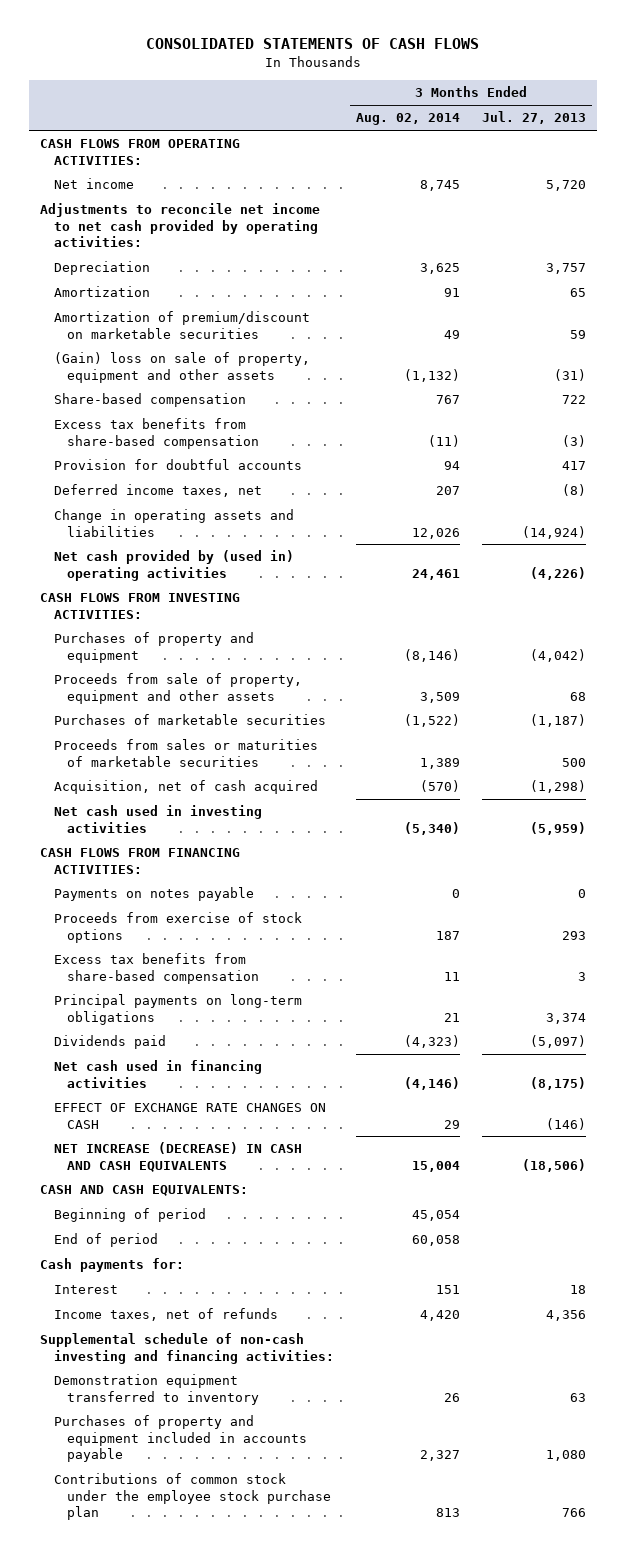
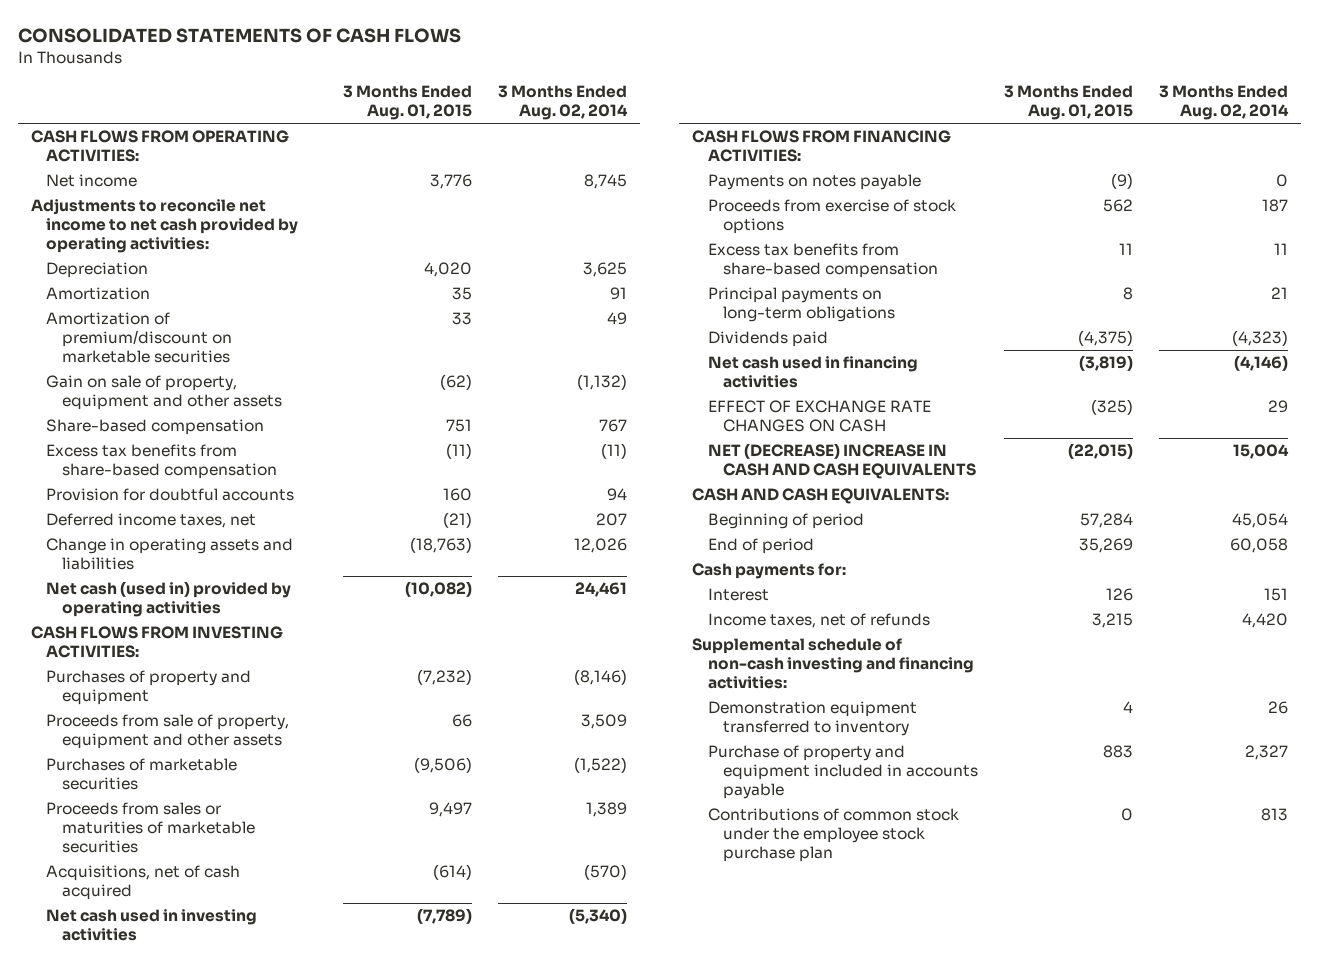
[481,111,586,125] Jul. 27, 2013 -> none
none -> [342,85,472,121] 3 Months Ended Aug. 01, 2015
[53,352,310,383] (Gain) loss on sale of property, equipment and other assets -> [46,375,282,411] Gain on sale of property, equipment and other assets
[53,550,294,581] Net cash provided by (used in) operating activities -> [46,581,292,618] Net cash (used in) provided by operating activities
[53,780,318,795] Acquisition, net of cash acquired -> [46,865,241,901] Acquisitions, net of cash acquired
[53,1142,302,1172] NET INCREASE (DECREASE) IN CASH AND CASH EQUIVALENTS -> [707,443,976,480] NET (DECREASE) INCREASE IN CASH AND CASH EQUIVALENTS
[53,1415,307,1462] Purchases of property and equipment included in accounts payable -> [707,745,978,800] Purchase of property and equipment included in accounts payable

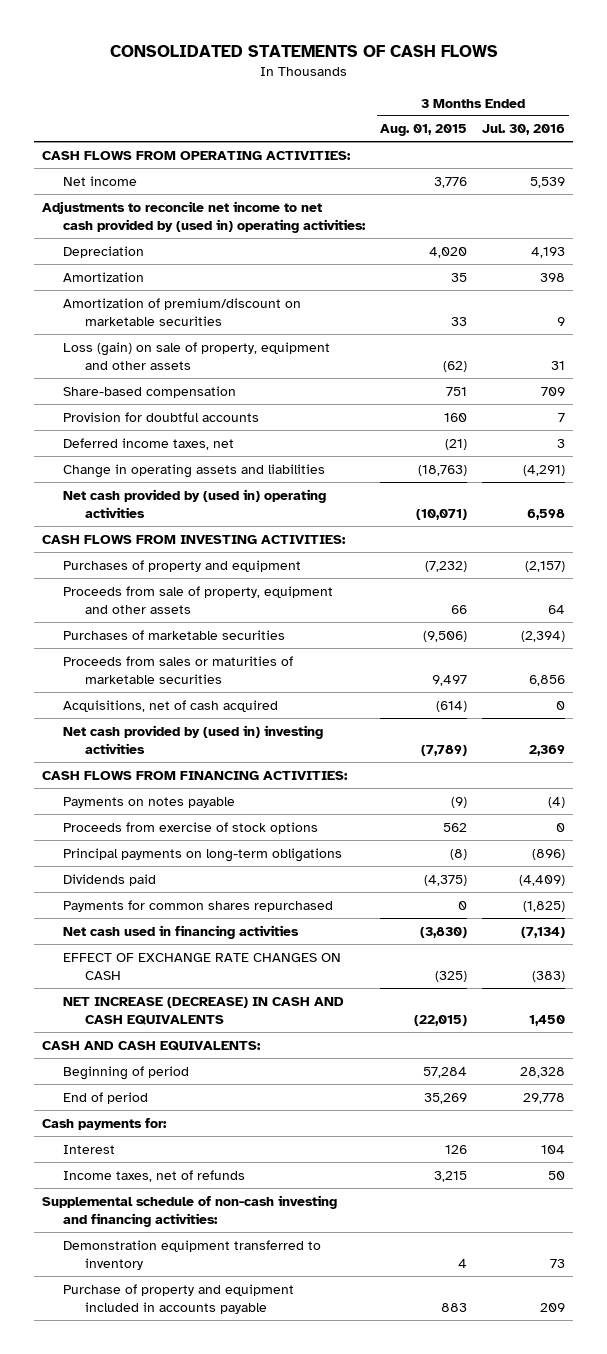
[497,85,628,121] 3 Months Ended Aug. 02, 2014 -> none
none -> [482,124,566,136] Jul. 30, 2016
[30,199,299,254] Adjustments to reconcile net income to net cash provided by operating activities: -> [41,200,367,233] Adjustments to reconcile net income to net cash provided by (used in) operating activities:
[46,375,282,411] Gain on sale of property, equipment and other assets -> [63,341,331,370] Loss (gain) on sale of property, equipment and other assets
[46,444,277,480] Excess tax benefits from share-based compensation -> none
[46,581,292,618] Net cash (used in) provided by operating activities -> [63,488,327,518] Net cash provided by (used in) operating activities
[404,581,472,598] (10,082) -> [416,508,468,520] (10,071)
[46,909,258,942] Net cash used in investing activities -> [63,724,324,754] Net cash provided by (used in) investing activities
[707,243,938,279] Excess tax benefits from share-based compensation -> none
[1123,287,1134,301] 8 -> [450,848,468,860] (8)
none -> [63,899,334,912] Payments for common shares repurchased
[1079,355,1134,372] (3,819) -> [420,926,468,938] (3,830)
[707,443,976,480] NET (DECREASE) INCREASE IN CASH AND CASH EQUIVALENTS -> [63,996,345,1025] NET INCREASE (DECREASE) IN CASH AND CASH EQUIVALENTS
[707,808,959,863] Contributions of common stock under the employee stock purchase plan -> none

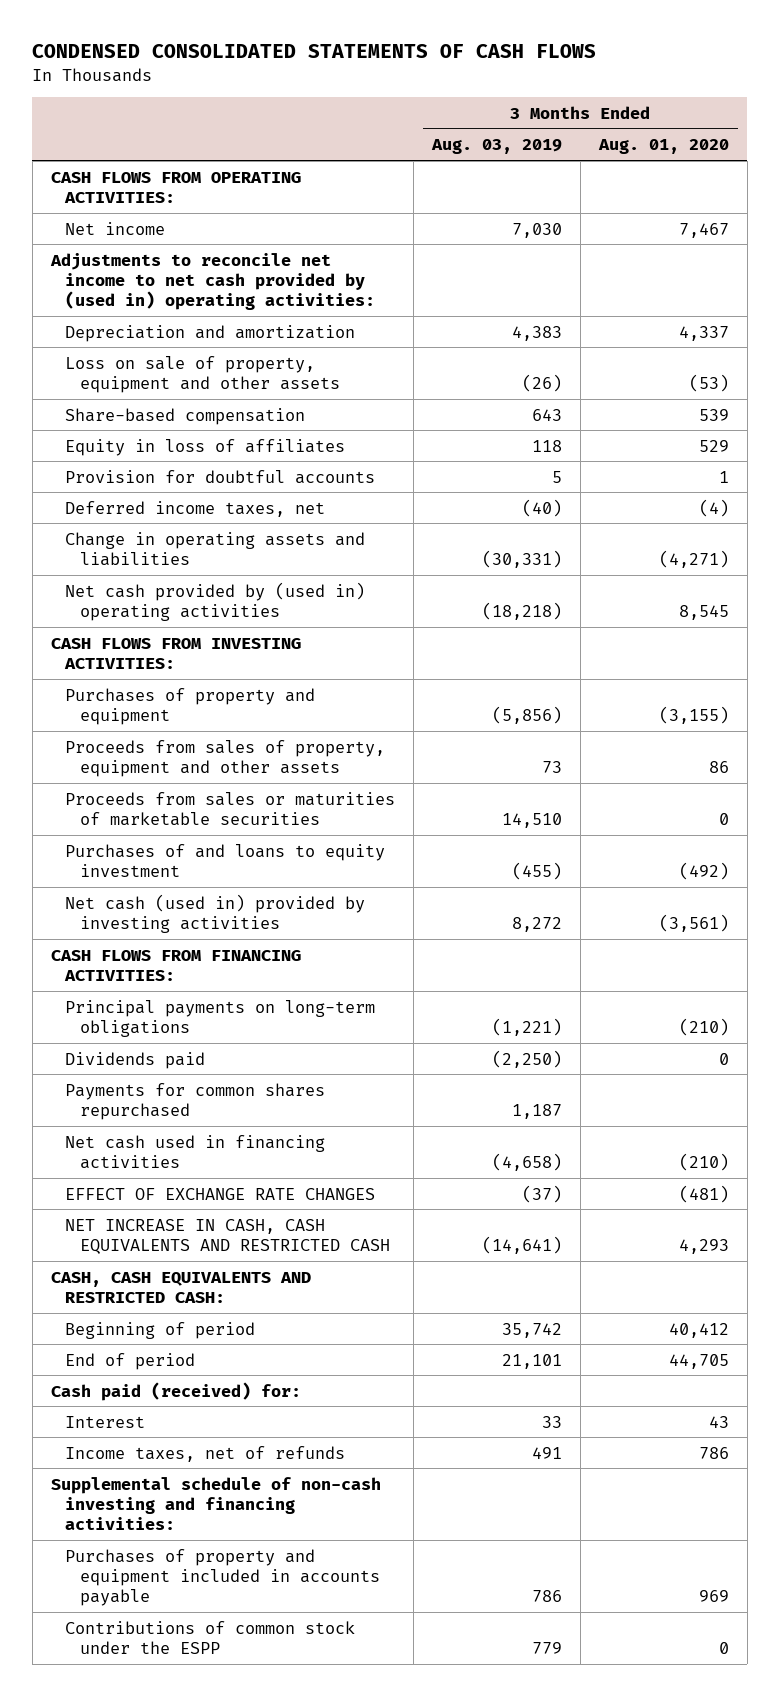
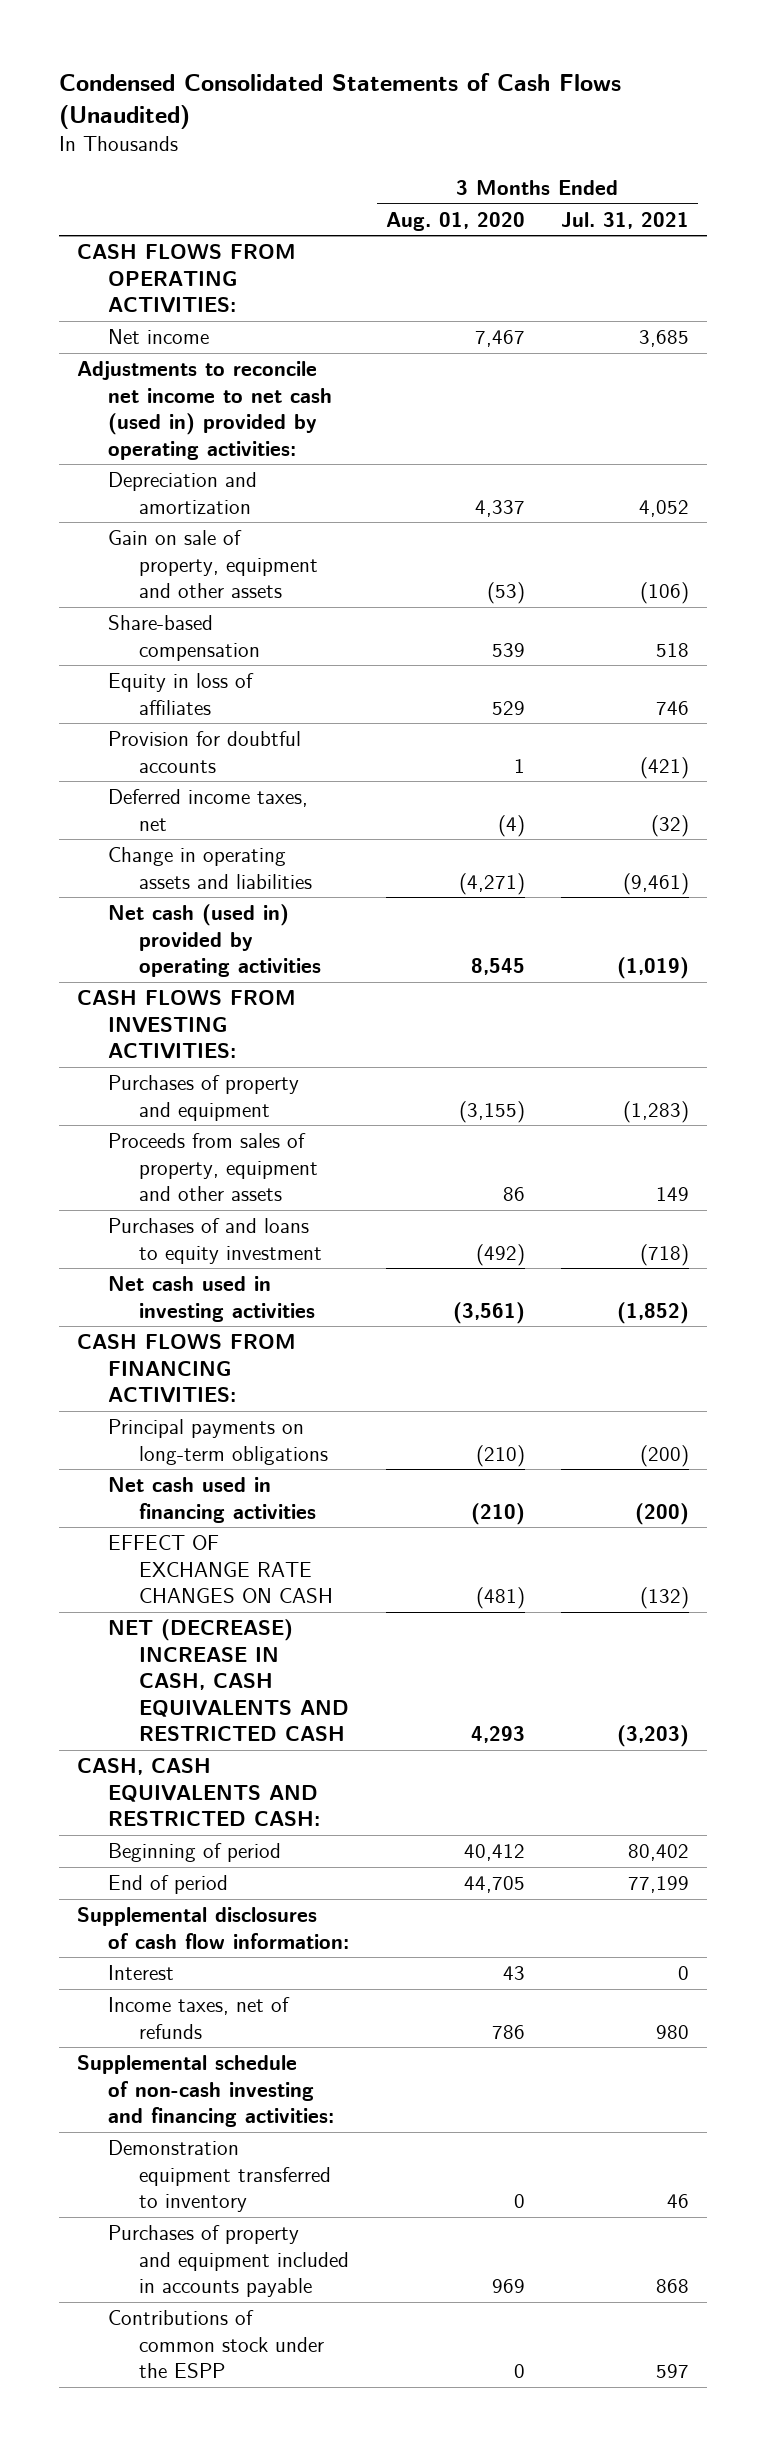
[32,44,597,59] CONDENSED CONSOLIDATED STATEMENTS OF CASH FLOWS -> [58,72,621,130] Condensed Consolidated Statements of Cash Flows (Unaudited)
[430,139,562,155] Aug. 03, 2019 -> none
none -> [561,211,690,229] Jul. 31, 2021
[49,252,376,310] Adjustments to reconcile net income to net cash provided by (used in) operating activities: -> [76,361,333,460] Adjustments to reconcile net income to net cash (used in) provided by operating activities:
[65,355,340,393] Loss on sale of property, equipment and other assets -> [108,530,319,599] Gain on sale of property, equipment and other assets
[65,581,366,621] Net cash provided by (used in) operating activities -> [108,904,322,978] Net cash (used in) provided by operating activities
[65,791,396,826] Proceeds from sales or maturities of marketable securities -> none
[65,893,366,933] Net cash (used in) provided by investing activities -> [108,1276,316,1322] Net cash used in investing activities
[65,1051,206,1069] Dividends paid -> none
[65,1082,326,1120] Payments for common shares repurchased -> none
[65,1187,376,1200] EFFECT OF EXCHANGE RATE CHANGES -> [108,1535,334,1604] EFFECT OF EXCHANGE RATE CHANGES ON CASH
[65,1218,390,1254] NET INCREASE IN CASH, CASH EQUIVALENTS AND RESTRICTED CASH -> [108,1619,350,1742] NET (DECREASE) INCREASE IN CASH, CASH EQUIVALENTS AND RESTRICTED CASH
[50,1381,301,1401] Cash paid (received) for: -> none
none -> [76,1907,350,1949] Supplemental disclosures of cash flow information:
none -> [108,2140,332,2213] Demonstration equipment transferred to inventory

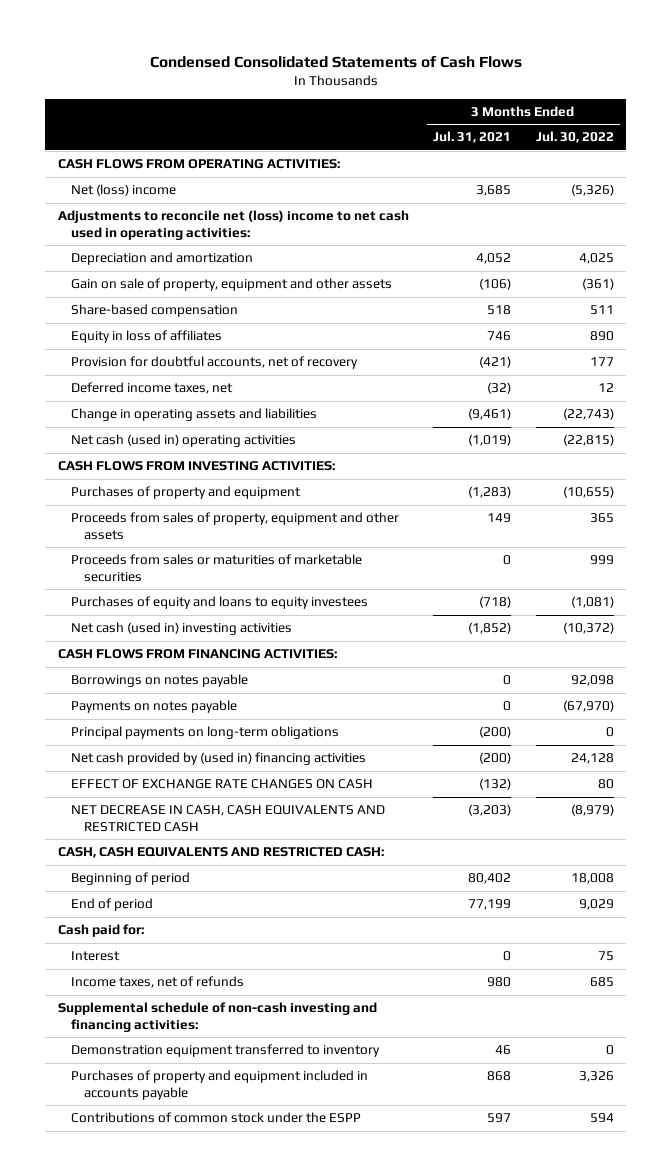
[58,72,621,130] Condensed Consolidated Statements of Cash Flows (Unaudited) -> [149,55,522,68] Condensed Consolidated Statements of Cash Flows
[385,211,525,231] Aug. 01, 2020 -> none
none -> [535,131,614,144] Jul. 30, 2022
[108,329,210,345] Net income -> [70,184,176,197] Net (loss) income
[76,361,333,460] Adjustments to reconcile net income to net cash (used in) provided by operating activities: -> [57,210,409,240] Adjustments to reconcile net (loss) income to net cash used in operating activities:
[108,731,302,773] Provision for doubtful accounts -> [70,356,358,370] Provision for doubtful accounts, net of recovery
[108,904,322,978] Net cash (used in) provided by operating activities -> [70,434,296,448] Net cash (used in) operating activities
none -> [70,554,362,582] Proceeds from sales or maturities of marketable securities
[108,1218,323,1264] Purchases of and loans to equity investment -> [70,596,368,610] Purchases of equity and loans to equity investees
[108,1276,316,1322] Net cash used in investing activities -> [70,622,292,636] Net cash (used in) investing activities
none -> [70,674,248,688] Borrowings on notes payable
none -> [70,700,237,714] Payments on notes payable
[108,1477,317,1523] Net cash used in financing activities -> [70,752,366,766] Net cash provided by (used in) financing activities
[108,1619,350,1742] NET (DECREASE) INCREASE IN CASH, CASH EQUIVALENTS AND RESTRICTED CASH -> [70,805,385,832] NET DECREASE IN CASH, CASH EQUIVALENTS AND RESTRICTED CASH
[76,1907,350,1949] Supplemental disclosures of cash flow information: -> none
none -> [57,924,144,938] Cash paid for:

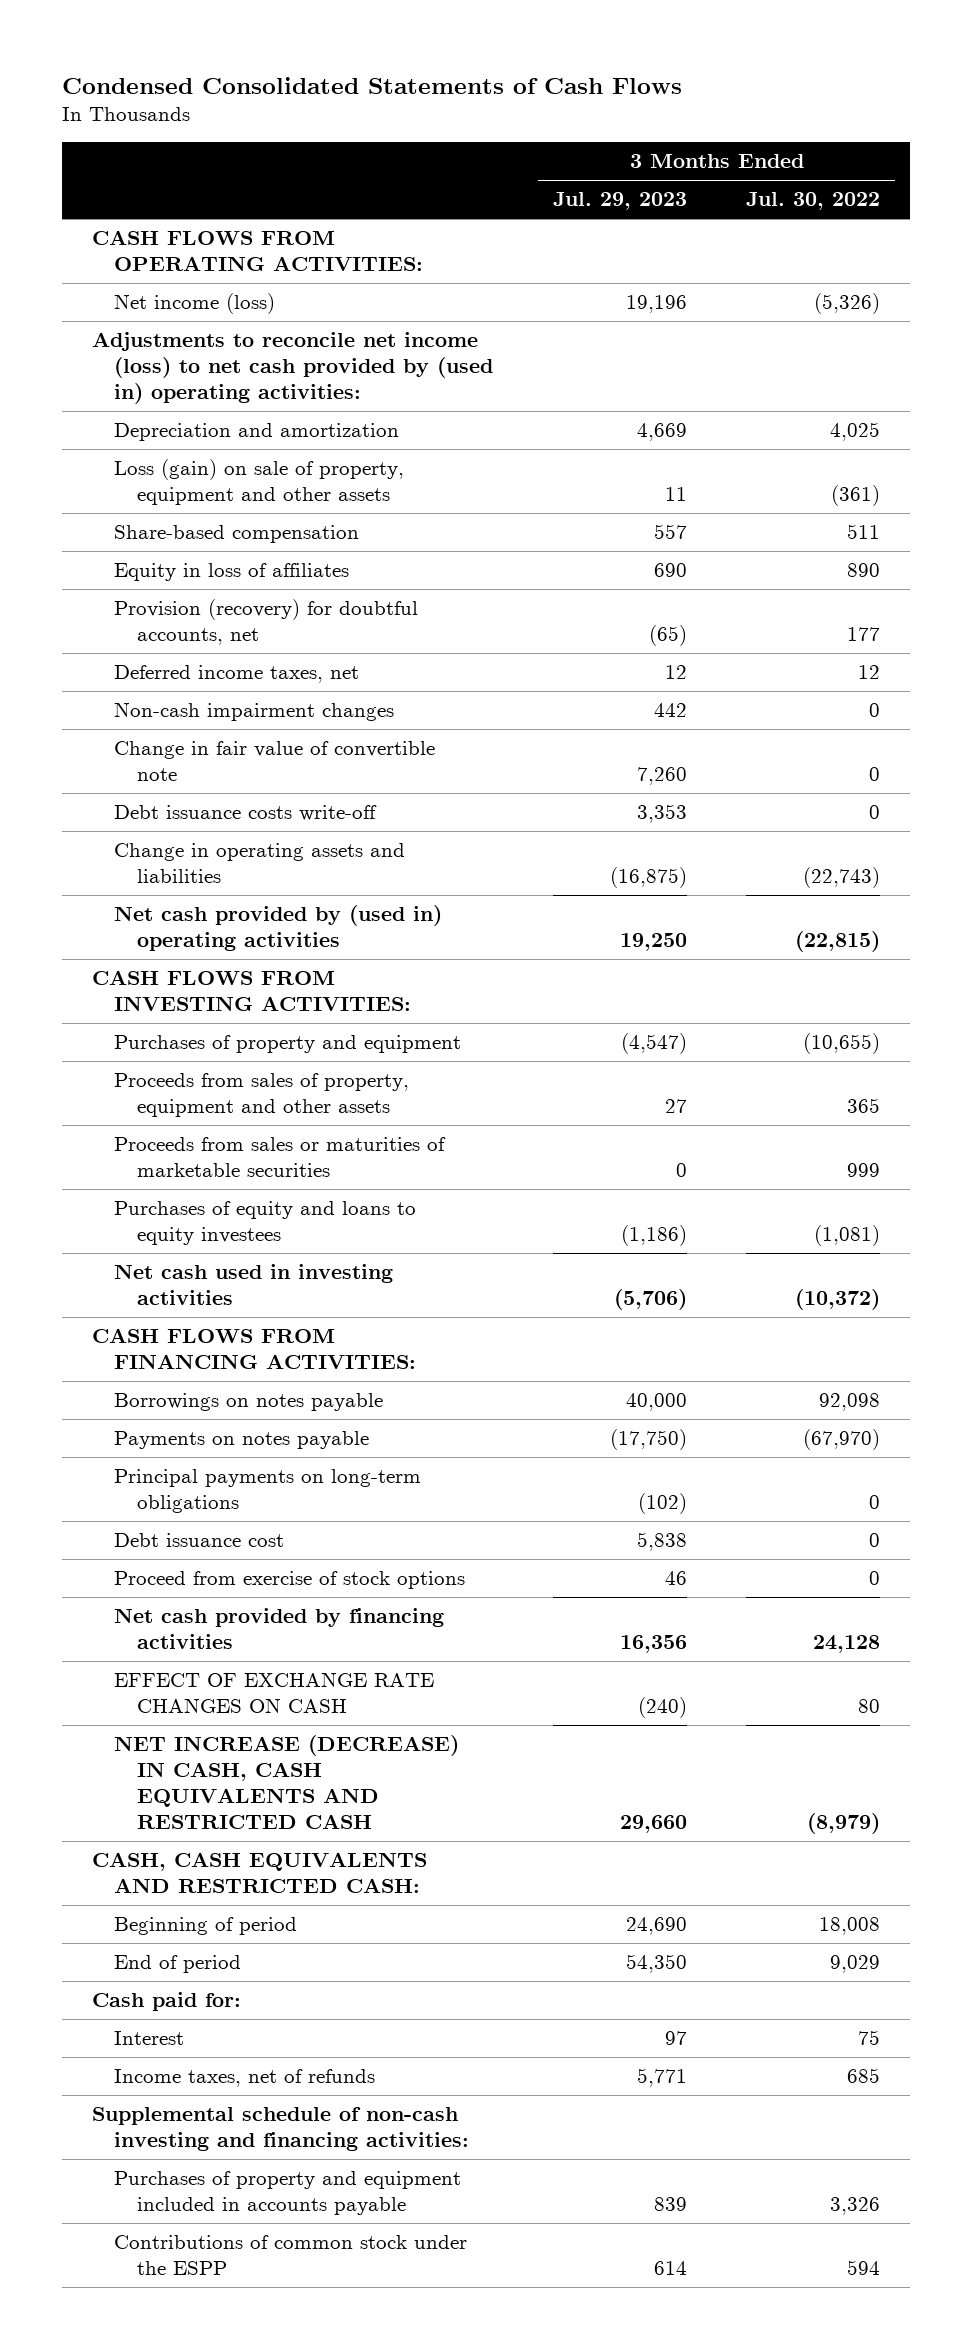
[433,131,512,144] Jul. 31, 2021 -> none
none -> [552,192,687,211] Jul. 29, 2023
[70,184,176,197] Net (loss) income -> [114,293,276,315] Net income (loss)
[57,210,409,240] Adjustments to reconcile net (loss) income to net cash used in operating activities: -> [92,332,494,405] Adjustments to reconcile net income (loss) to net cash provided by (used in) operating activities:
[70,278,392,292] Gain on sale of property, equipment and other assets -> [114,459,405,506] Loss (gain) on sale of property, equipment and other assets
[70,356,358,370] Provision for doubtful accounts, net of recovery -> [114,599,419,646] Provision (recovery) for doubtful accounts, net
none -> [114,702,395,722] Non-cash impairment changes
none -> [114,741,436,782] Change in fair value of convertible note
none -> [114,805,378,822] Debt issuance costs write-off
[70,434,296,448] Net cash (used in) operating activities -> [114,905,443,952] Net cash provided by (used in) operating activities
[70,622,292,636] Net cash (used in) investing activities -> [114,1264,394,1306] Net cash used in investing activities
none -> [114,1533,285,1548] Debt issuance cost
none -> [114,1571,466,1590] Proceed from exercise of stock options
[70,752,366,766] Net cash provided by (used in) financing activities -> [114,1608,445,1650] Net cash provided by financing activities
[70,805,385,832] NET DECREASE IN CASH, CASH EQUIVALENTS AND RESTRICTED CASH -> [114,1735,460,1830] NET INCREASE (DECREASE) IN CASH, CASH EQUIVALENTS AND RESTRICTED CASH
[70,1044,380,1058] Demonstration equipment transferred to inventory -> none

